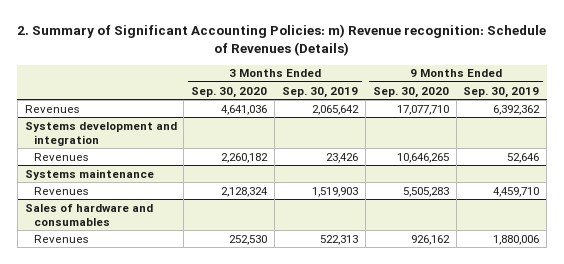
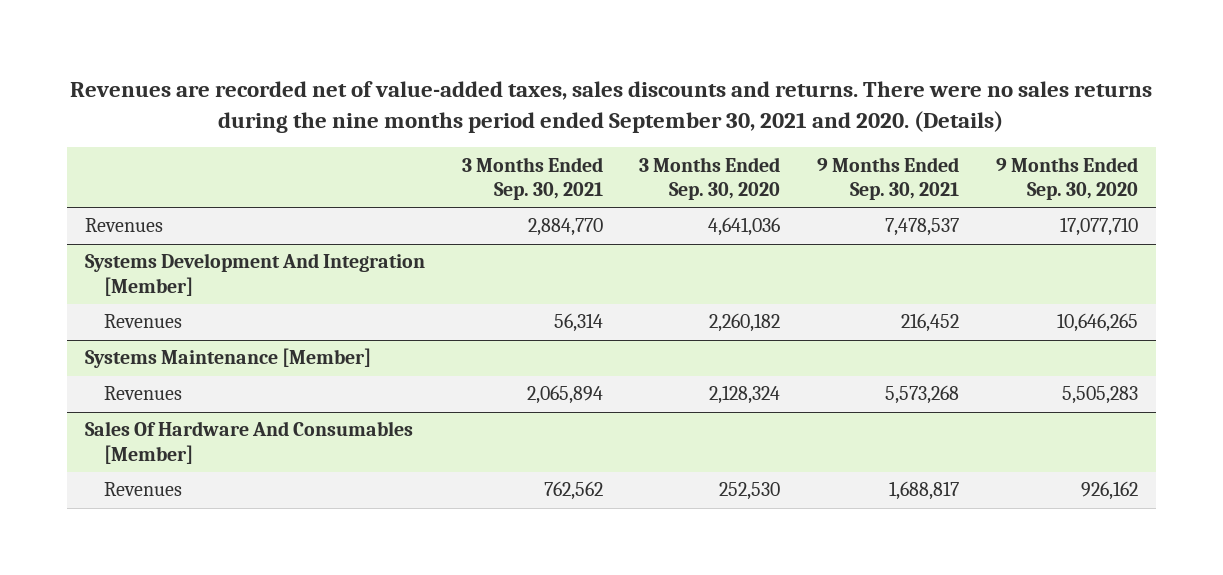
[16,24,546,57] 2. Summary of Significant Accounting Policies: m) Revenue recognition: Schedule of Revenues (Details) -> [70,81,1153,133] Revenues are recorded net of value-added taxes, sales discounts and returns. There were no sales returns during the nine months period ended September 30, 2021 and 2020. (Details)
[281,86,358,98] Sep. 30, 2019 -> none
[463,86,540,98] Sep. 30, 2019 -> none
none -> [461,156,603,200] 3 Months Ended Sep. 30, 2021
none -> [816,156,959,200] 9 Months Ended Sep. 30, 2021
[24,121,177,146] Systems development and integration -> [85,253,426,296] Systems Development And Integration [Member]
[24,168,154,180] Systems maintenance -> [85,348,372,369] Systems Maintenance [Member]
[24,203,153,226] Sales of hardware and consumables -> [85,421,414,464] Sales Of Hardware And Consumables [Member]

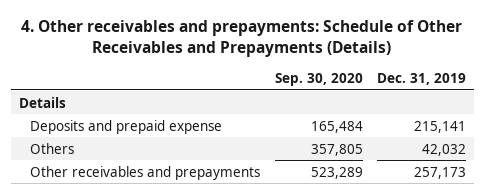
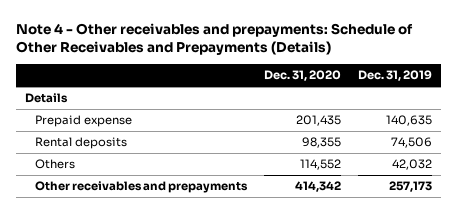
[21,20,463,57] 4. Other receivables and prepayments: Schedule of Other Receivables and Prepayments (Details) -> [16,23,414,56] Note 4 - Other receivables and prepayments: Schedule of Other Receivables and Prepayments (Details)
[274,72,363,86] Sep. 30, 2020 -> none
none -> [263,70,341,82] Dec. 31, 2020
[29,119,222,134] Deposits and prepaid expense -> [34,115,132,128] Prepaid expense
[414,120,467,133] 215,141 -> [386,115,433,127] 140,635
none -> [34,137,127,150] Rental deposits

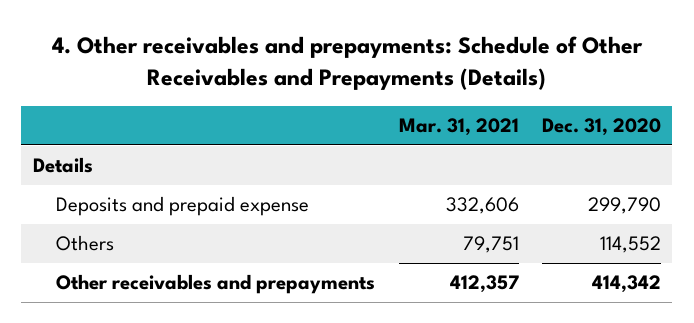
[16,23,414,56] Note 4 - Other receivables and prepayments: Schedule of Other Receivables and Prepayments (Details) -> [51,36,643,91] 4. Other receivables and prepayments: Schedule of Other Receivables and Prepayments (Details)
[358,70,433,82] Dec. 31, 2019 -> none
none -> [398,117,519,136] Mar. 31, 2021
[34,137,127,150] Rental deposits -> none
[34,115,132,128] Prepaid expense -> [56,196,310,217] Deposits and prepaid expense
[295,115,341,127] 201,435 -> [587,197,661,215] 299,790

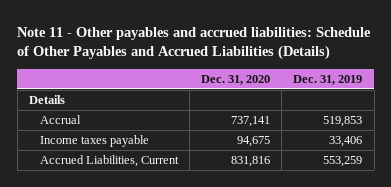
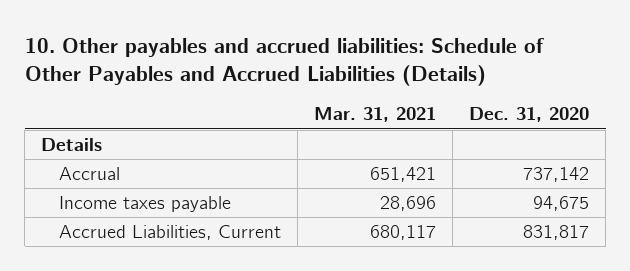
[17,26,372,61] Note 11 - Other payables and accrued liabilities: Schedule of Other Payables and Accrued Liabilities (Details) -> [24,37,544,87] 10. Other payables and accrued liabilities: Schedule of Other Payables and Accrued Liabilities (Details)
[293,75,363,86] Dec. 31, 2019 -> none
none -> [313,107,436,123] Mar. 31, 2021
[230,116,270,128] 737,141 -> [522,166,589,182] 737,142
[230,156,270,168] 831,816 -> [522,224,589,240] 831,817

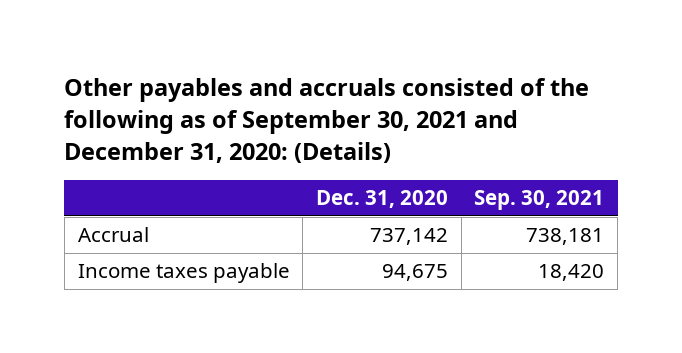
[24,37,544,87] 10. Other payables and accrued liabilities: Schedule of Other Payables and Accrued Liabilities (Details) -> [64,78,590,163] Other payables and accruals consisted of the following as of September 30, 2021 and December 31, 2020: (Details)
[313,107,436,123] Mar. 31, 2021 -> none
none -> [474,190,605,211] Sep. 30, 2021
[41,137,103,151] Details -> none
[58,224,281,240] Accrued Liabilities, Current -> none

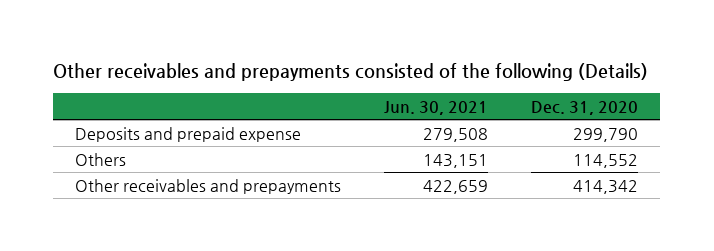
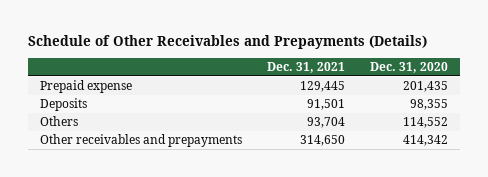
[53,63,649,82] Other receivables and prepayments consisted of the following (Details) -> [27,35,427,50] Schedule of Other Receivables and Prepayments (Details)
[384,100,489,115] Jun. 30, 2021 -> none
none -> [266,62,345,74] Dec. 31, 2021
[75,126,302,142] Deposits and prepaid expense -> [40,80,133,94] Prepaid expense
[573,127,639,142] 299,790 -> [402,81,448,93] 201,435
none -> [40,98,88,112] Deposits

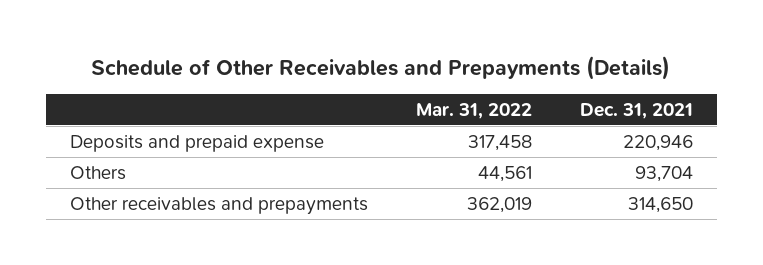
[369,62,448,74] Dec. 31, 2020 -> none
none -> [415,102,532,119] Mar. 31, 2022
[40,98,88,112] Deposits -> none
[40,80,133,94] Prepaid expense -> [69,134,324,152] Deposits and prepaid expense
[299,81,345,93] 129,445 -> [622,134,693,151] 220,946

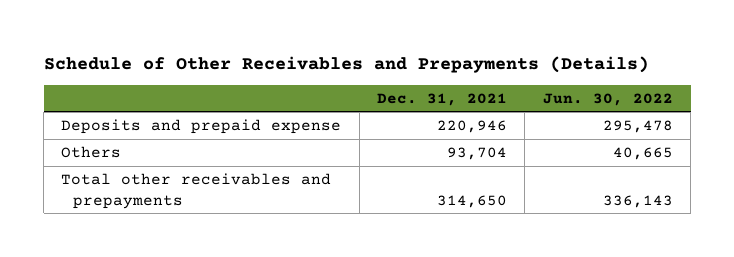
[415,102,532,119] Mar. 31, 2022 -> none
none -> [542,92,673,106] Jun. 30, 2022
[69,196,368,215] Other receivables and prepayments -> [61,172,332,209] Total other receivables and prepayments

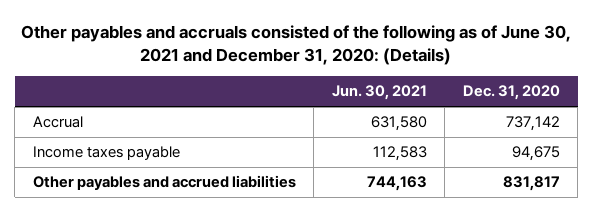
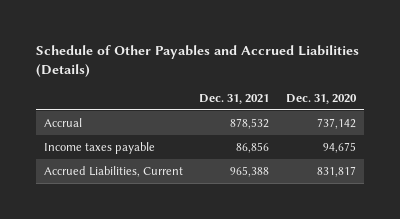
[21,25,572,66] Other payables and accruals consisted of the following as of June 30, 2021 and December 31, 2020: (Details) -> [35,44,359,77] Schedule of Other Payables and Accrued Liabilities (Details)
[331,85,427,101] Jun. 30, 2021 -> none
none -> [199,94,270,105] Dec. 31, 2021
[32,175,296,191] Other payables and accrued liabilities -> [43,165,183,177] Accrued Liabilities, Current

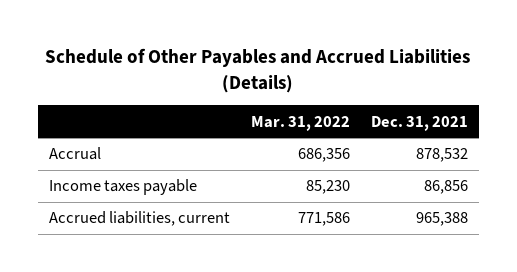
[286,94,358,105] Dec. 31, 2020 -> none
none -> [250,115,350,131] Mar. 31, 2022
[43,165,183,177] Accrued Liabilities, Current -> [48,211,230,227] Accrued liabilities, current

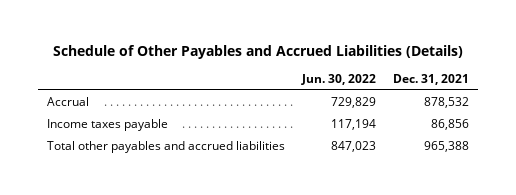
[250,115,350,131] Mar. 31, 2022 -> none
none -> [300,73,376,85] Jun. 30, 2022
[48,211,230,227] Accrued liabilities, current -> [46,141,285,154] Total other payables and accrued liabilities

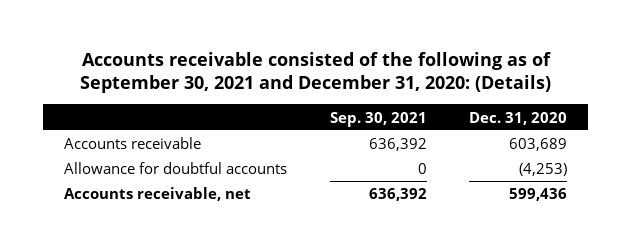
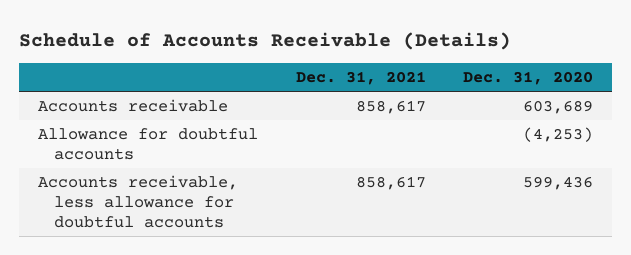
[79,52,551,94] Accounts receivable consisted of the following as of September 30, 2021 and December 31, 2020: (Details) -> [19,32,512,51] Schedule of Accounts Receivable (Details)
[329,111,427,127] Sep. 30, 2021 -> none
none -> [295,71,426,86] Dec. 31, 2021
[63,187,251,202] Accounts receivable, net -> [38,174,239,229] Accounts receivable, less allowance for doubtful accounts

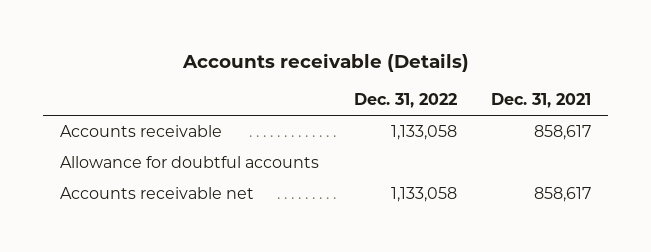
[19,32,512,51] Schedule of Accounts Receivable (Details) -> [181,53,469,73] Accounts receivable (Details)
[463,71,594,86] Dec. 31, 2020 -> none
none -> [353,93,457,109] Dec. 31, 2022
[38,174,239,229] Accounts receivable, less allowance for doubtful accounts -> [60,187,255,200] Accounts receivable net

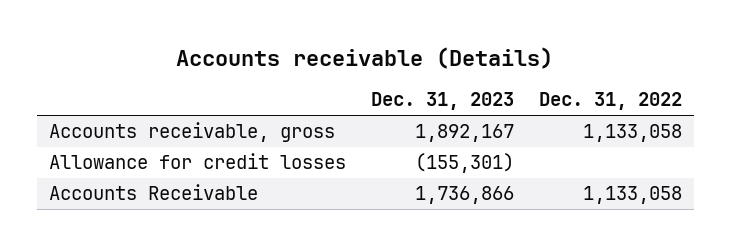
[490,93,591,109] Dec. 31, 2021 -> none
none -> [370,92,514,111] Dec. 31, 2023
[60,125,223,138] Accounts receivable -> [49,122,336,143] Accounts receivable, gross
[60,156,320,169] Allowance for doubtful accounts -> [49,153,347,170] Allowance for credit losses
[60,187,255,200] Accounts receivable net -> [49,184,259,201] Accounts Receivable

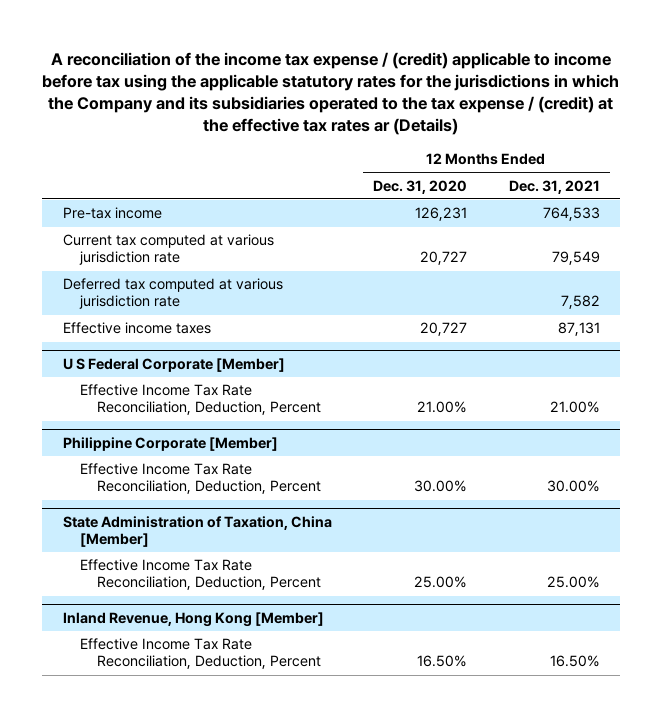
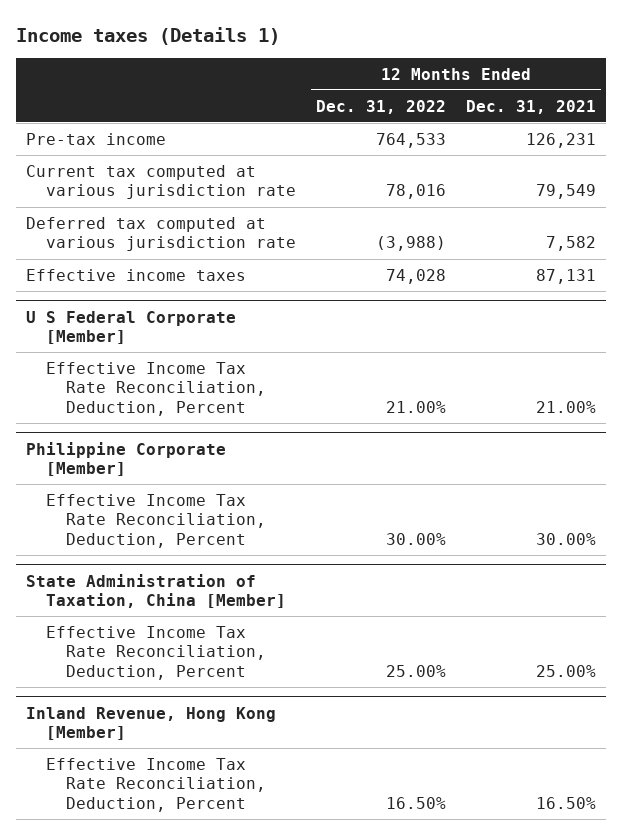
[42,51,620,136] A reconciliation of the income tax expense / (credit) applicable to income before tax using the applicable statutory rates for the jurisdictions in which the Company and its subsidiaries operated to the tax expense / (credit) at the effective tax rates ar (Details) -> [16,26,281,45] Income taxes (Details 1)
[373,179,468,194] Dec. 31, 2020 -> none
none -> [316,99,447,114] Dec. 31, 2022
[542,207,600,222] 764,533 -> [526,132,597,148] 126,231

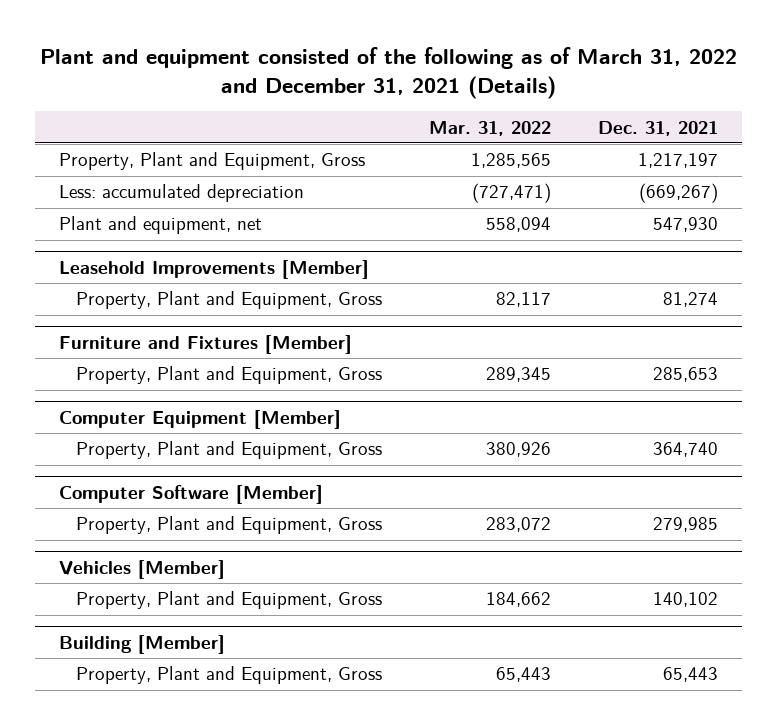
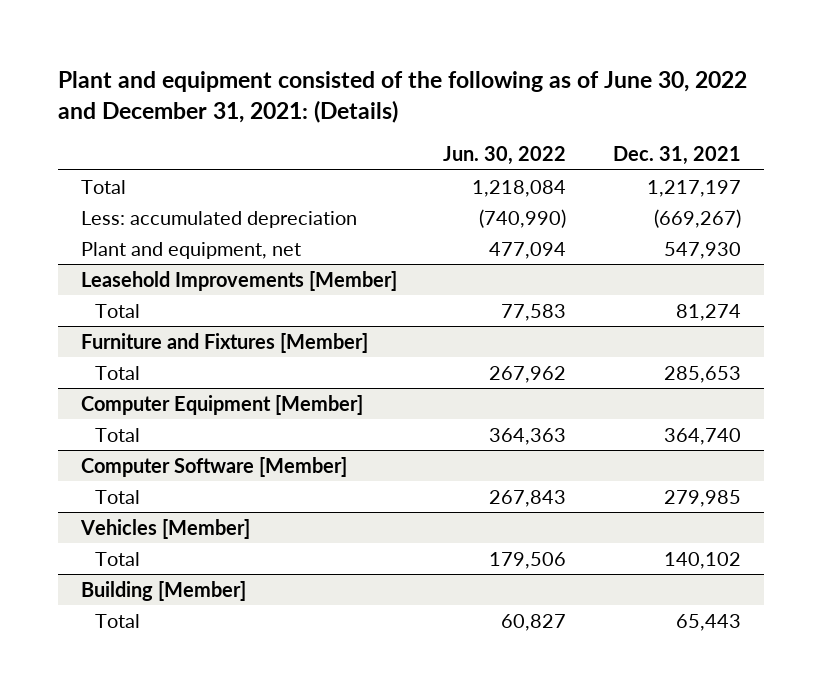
[39,47,737,99] Plant and equipment consisted of the following as of March 31, 2022 and December 31, 2021 (Details) -> [57,71,747,123] Plant and equipment consisted of the following as of June 30, 2022 and December 31, 2021: (Details)
[429,120,552,136] Mar. 31, 2022 -> none
none -> [443,145,567,165] Jun. 30, 2022
[58,152,365,171] Property, Plant and Equipment, Gross -> [80,179,126,194] Total
[75,291,382,310] Property, Plant and Equipment, Gross -> [95,303,141,318] Total
[75,366,382,385] Property, Plant and Equipment, Gross -> [95,365,141,380] Total
[75,441,382,460] Property, Plant and Equipment, Gross -> [95,427,141,442] Total
[75,516,382,535] Property, Plant and Equipment, Gross -> [95,489,141,504] Total
[75,591,382,610] Property, Plant and Equipment, Gross -> [95,551,141,566] Total
[75,666,382,685] Property, Plant and Equipment, Gross -> [95,613,141,628] Total

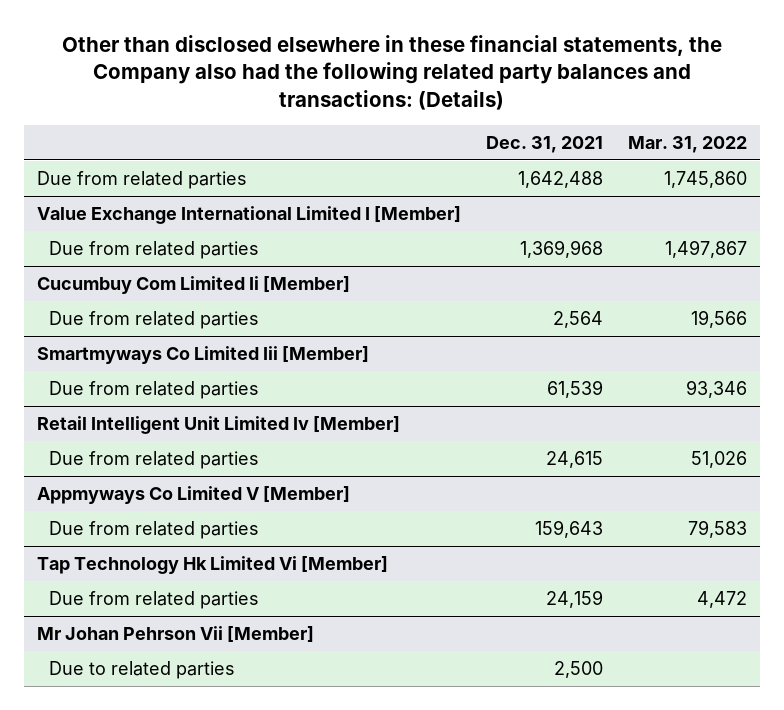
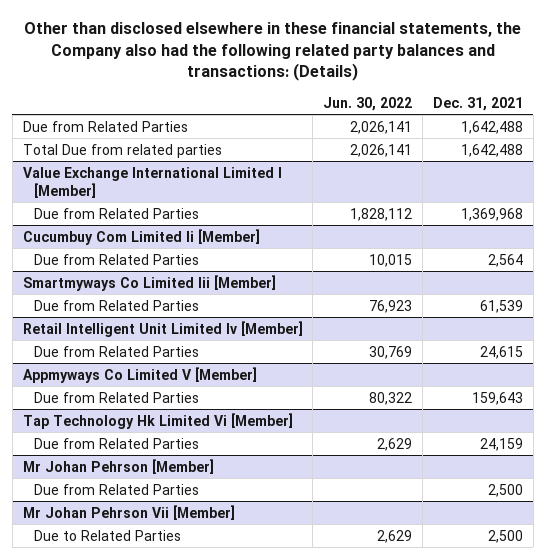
[628,136,748,154] Mar. 31, 2022 -> none
none -> [323,96,413,111] Jun. 30, 2022
[36,170,247,189] Due from related parties -> [22,120,188,132] Due from Related Parties
none -> [22,143,222,158] Total Due from related parties
[49,240,260,259] Due from related parties -> [34,207,200,219] Due from Related Parties
[49,310,260,329] Due from related parties -> [34,253,200,265] Due from Related Parties
[49,380,260,399] Due from related parties -> [34,299,200,311] Due from Related Parties
[49,450,260,469] Due from related parties -> [34,345,200,357] Due from Related Parties
[49,520,260,539] Due from related parties -> [34,391,200,403] Due from Related Parties
[49,590,260,609] Due from related parties -> [34,437,200,449] Due from Related Parties
none -> [22,458,214,474] Mr Johan Pehrson [Member]
none -> [34,483,200,495] Due from Related Parties
[49,660,236,679] Due to related parties -> [34,529,182,541] Due to Related Parties

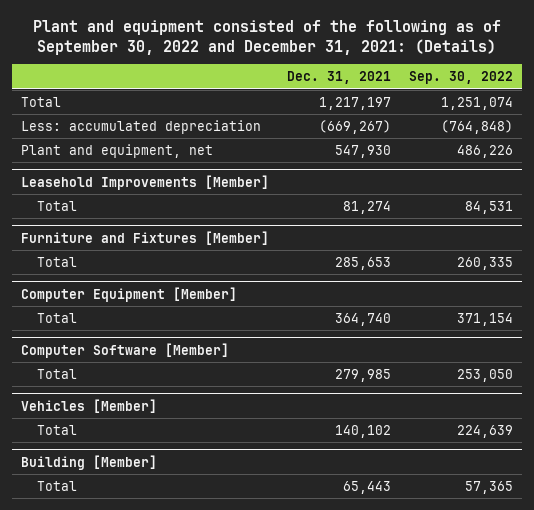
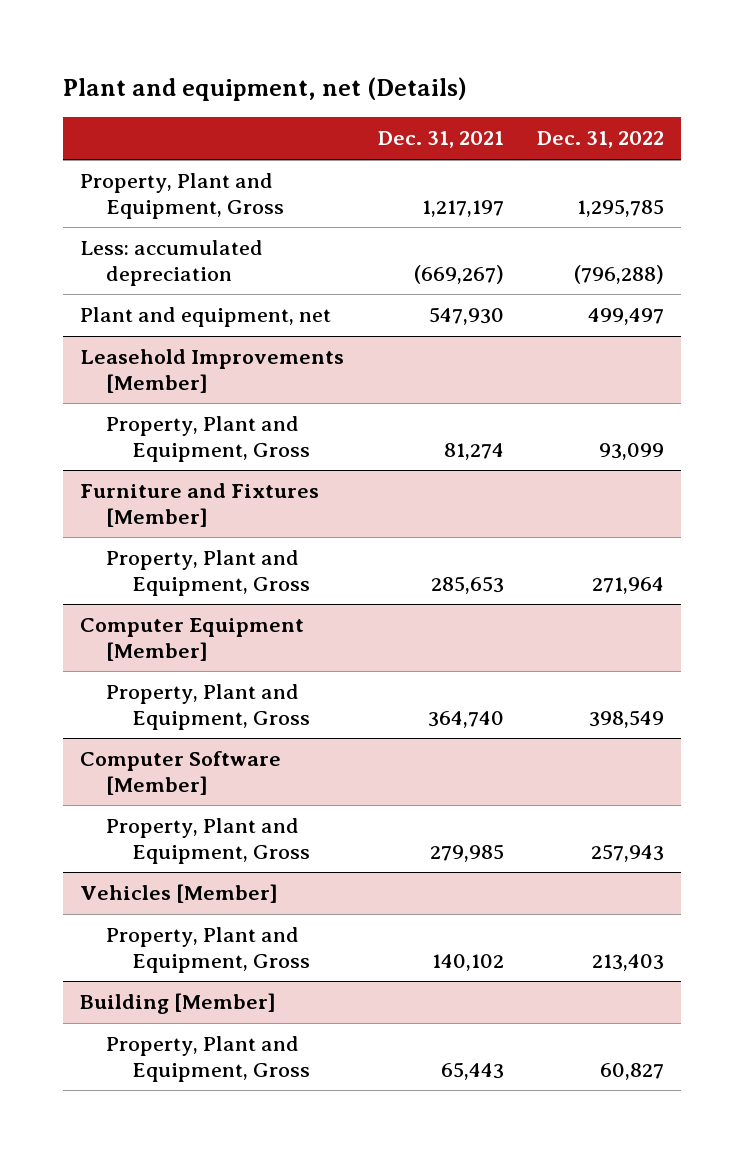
[33,19,502,55] Plant and equipment consisted of the following as of September 30, 2022 and December 31, 2021: (Details) -> [62,76,467,101] Plant and equipment, net (Details)
[409,71,514,85] Sep. 30, 2022 -> none
none -> [537,131,665,149] Dec. 31, 2022
[21,96,62,107] Total -> [79,173,284,219] Property, Plant and Equipment, Gross
[37,200,78,211] Total -> [105,416,310,462] Property, Plant and Equipment, Gross
[37,256,78,267] Total -> [105,550,310,596] Property, Plant and Equipment, Gross
[37,312,78,323] Total -> [105,684,310,730] Property, Plant and Equipment, Gross
[37,368,78,379] Total -> [105,818,310,864] Property, Plant and Equipment, Gross
[37,424,78,435] Total -> [105,927,310,973] Property, Plant and Equipment, Gross
[37,480,78,491] Total -> [105,1036,310,1082] Property, Plant and Equipment, Gross

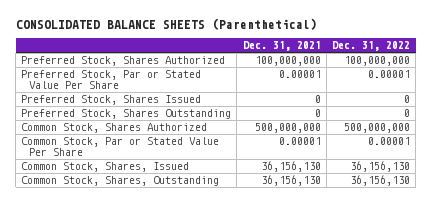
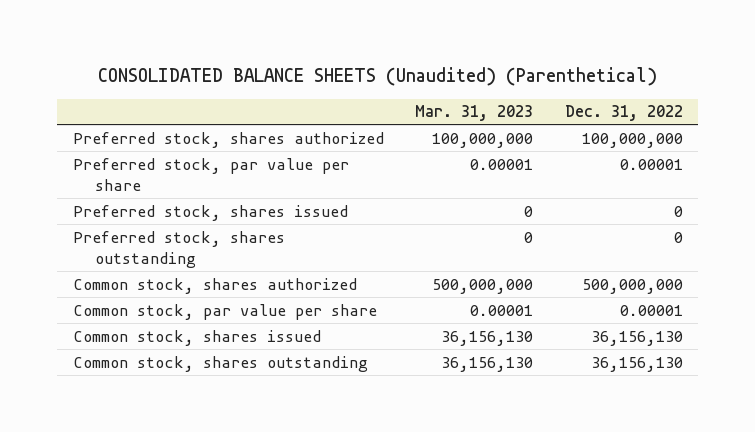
[15,18,317,31] CONSOLIDATED BALANCE SHEETS (Parenthetical) -> [97,67,657,87] CONSOLIDATED BALANCE SHEETS (Unaudited) (Parenthetical)
[242,41,321,52] Dec. 31, 2021 -> none
none -> [415,105,534,122] Mar. 31, 2023
[21,56,226,67] Preferred Stock, Shares Authorized -> [72,131,384,148] Preferred stock, shares authorized
[21,70,202,90] Preferred Stock, Par or Stated Value Per Share -> [72,157,349,191] Preferred stock, par value per share
[21,95,202,106] Preferred Stock, Shares Issued -> [72,204,348,221] Preferred stock, shares issued
[21,109,232,120] Preferred Stock, Shares Outstanding -> [72,230,285,268] Preferred stock, shares outstanding
[21,123,208,134] Common Stock, Shares Authorized -> [72,277,357,294] Common stock, shares authorized
[21,137,220,157] Common Stock, Par or Stated Value Per Share -> [72,303,377,320] Common stock, par value per share
[21,162,190,173] Common Stock, Shares, Issued -> [72,329,321,346] Common stock, shares issued
[21,176,220,187] Common Stock, Shares, Outstanding -> [72,355,368,372] Common stock, shares outstanding

